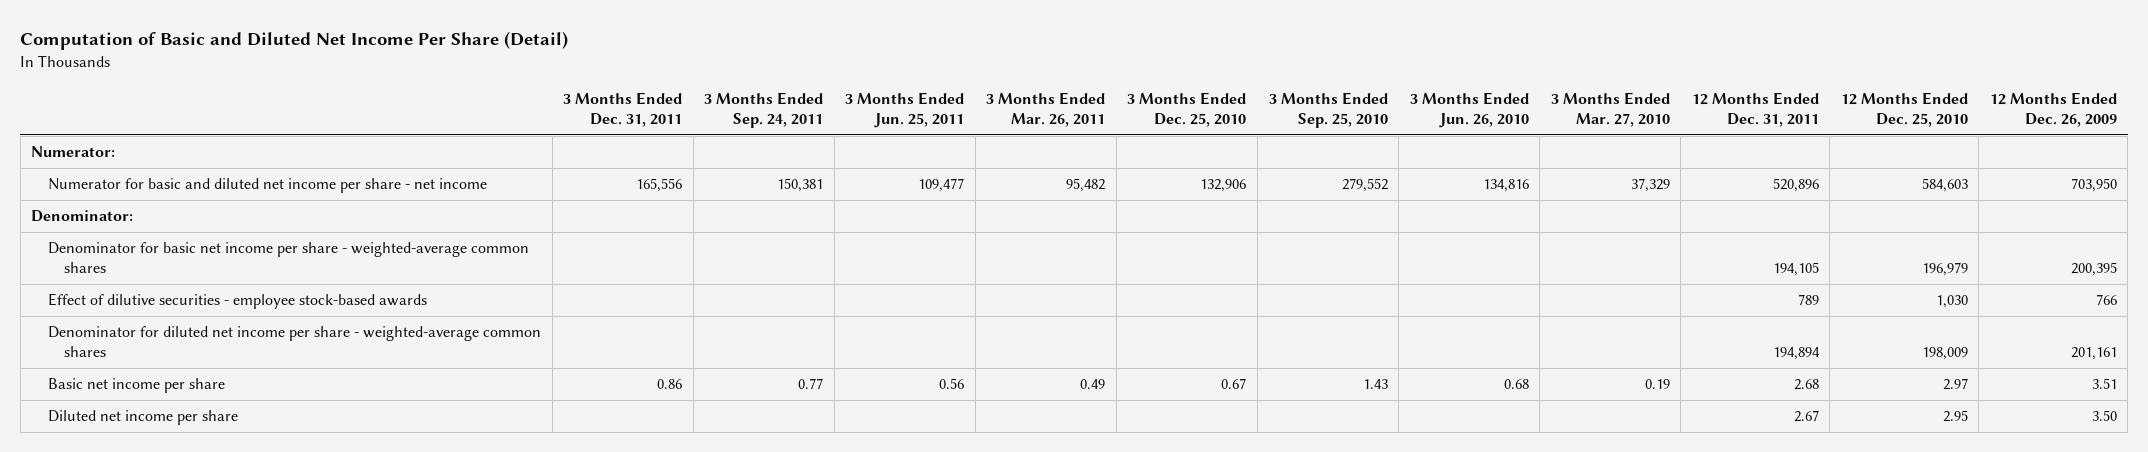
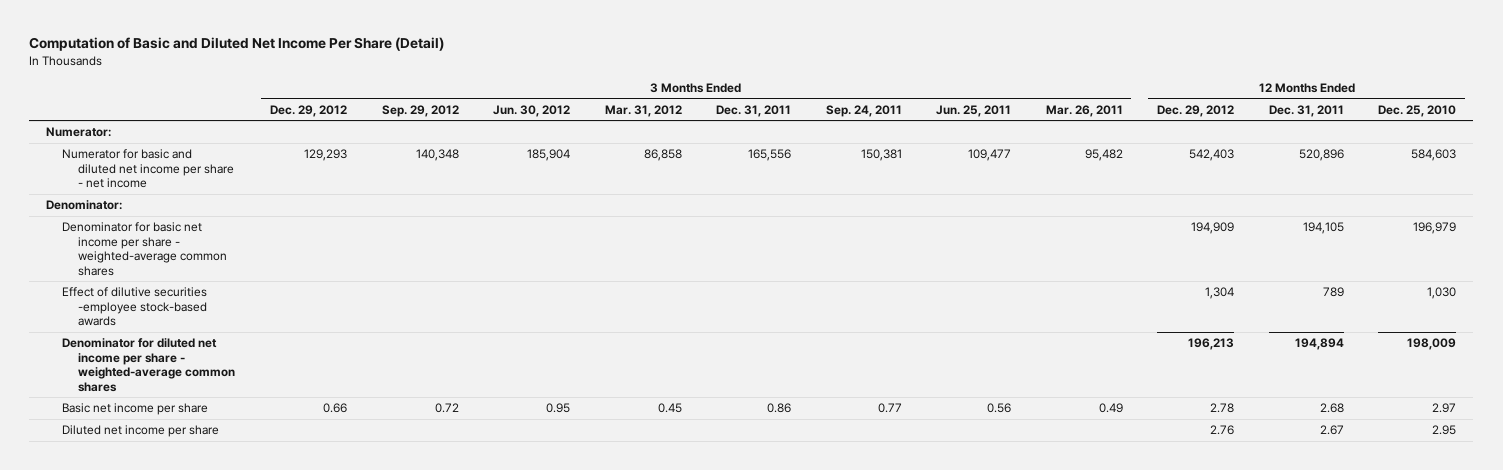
[1127,91,1247,128] 3 Months Ended Dec. 25, 2010 -> none
[1268,91,1388,129] 3 Months Ended Sep. 25, 2010 -> none
[1409,91,1529,129] 3 Months Ended Jun. 26, 2010 -> none
[1550,91,1670,128] 3 Months Ended Mar. 27, 2010 -> none
[1989,91,2117,128] 12 Months Ended Dec. 26, 2009 -> none
none -> [270,104,348,117] Dec. 29, 2012
none -> [381,104,459,117] Sep. 29, 2012
none -> [493,104,571,117] Jun. 30, 2012
none -> [604,104,682,117] Mar. 31, 2012
none -> [1157,104,1235,117] Dec. 29, 2012
[47,293,427,310] Effect of dilutive securities - employee stock-based awards -> [62,287,208,327] Effect of dilutive securities -employee stock-based awards

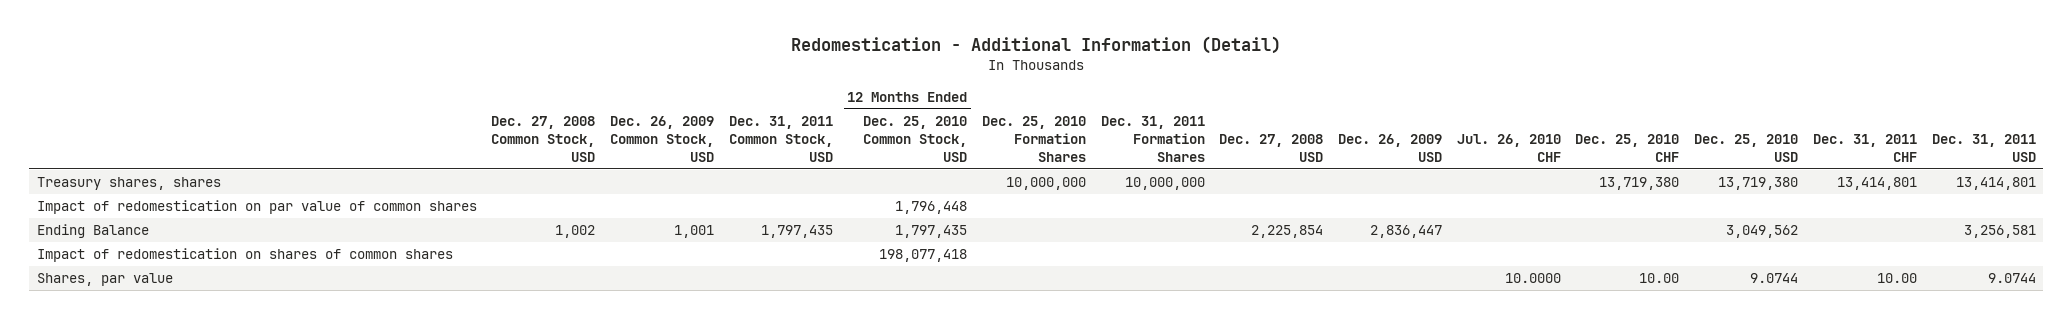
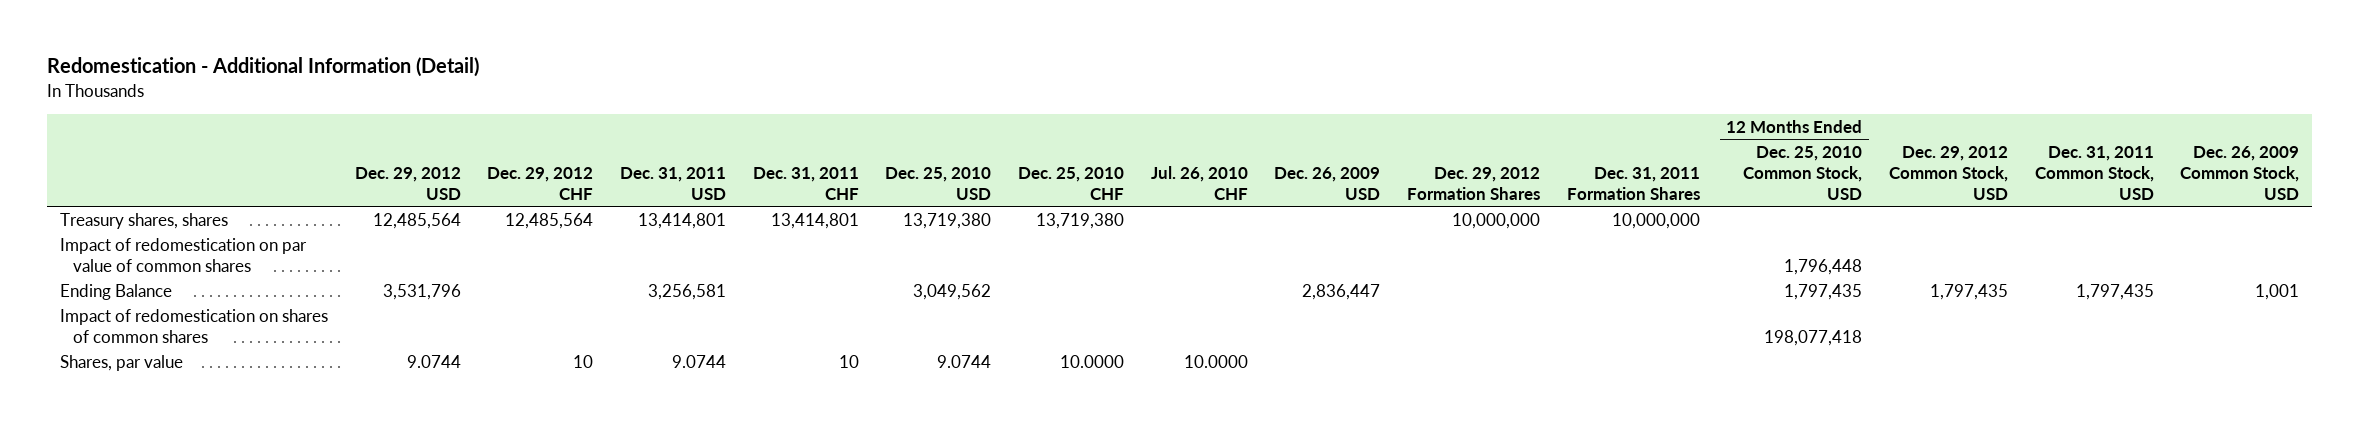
[491,115,596,162] Dec. 27, 2008 Common Stock, USD -> none
[981,115,1086,162] Dec. 25, 2010 Formation Shares -> none
[1219,133,1324,162] Dec. 27, 2008 USD -> none
none -> [354,166,461,200] Dec. 29, 2012 USD
none -> [487,166,594,200] Dec. 29, 2012 CHF
none -> [1406,166,1540,200] Dec. 29, 2012 Formation Shares
none -> [1888,145,2008,200] Dec. 29, 2012 Common Stock, USD
[1639,273,1680,284] 10.00 -> [1059,354,1124,368] 10.0000
[1876,273,1917,284] 10.00 -> [838,354,859,368] 10

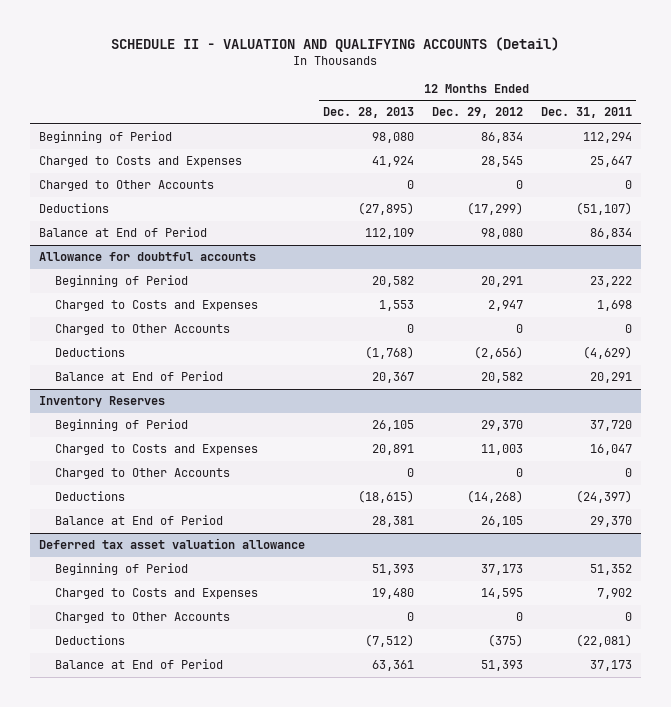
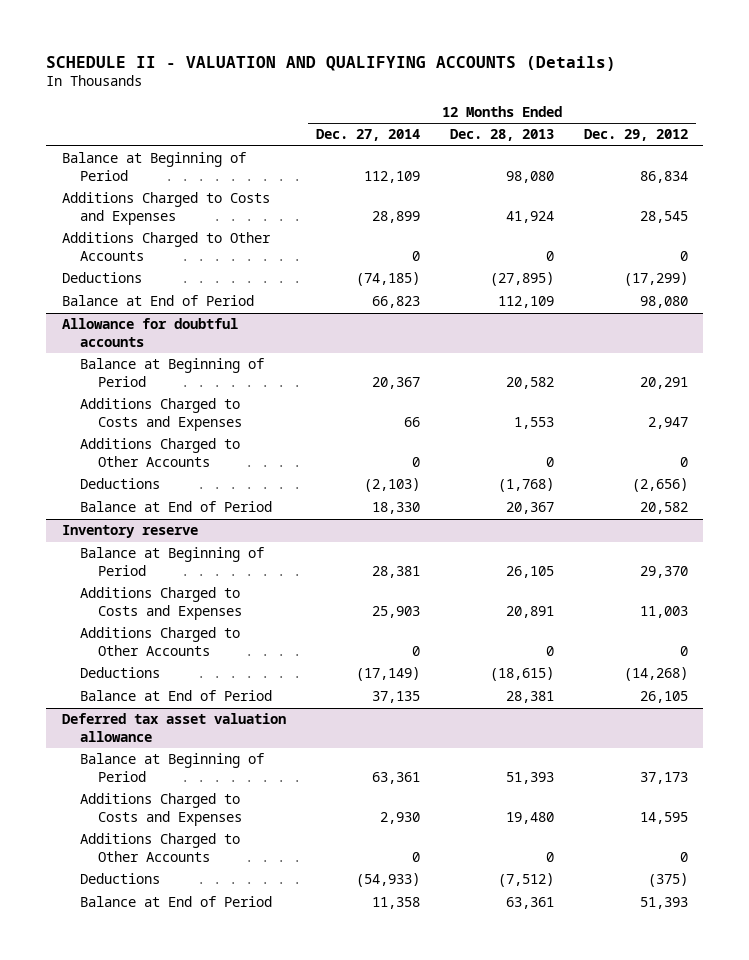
[111,36,560,52] SCHEDULE II - VALUATION AND QUALIFYING ACCOUNTS (Detail) -> [46,55,617,71] SCHEDULE II - VALUATION AND QUALIFYING ACCOUNTS (Details)
[540,107,632,119] Dec. 31, 2011 -> none
none -> [315,129,420,142] Dec. 27, 2014
[39,131,173,144] Beginning of Period -> [61,152,246,182] Balance at Beginning of Period
[39,156,243,168] Charged to Costs and Expenses -> [61,192,270,226] Additions Charged to Costs and Expenses
[39,180,215,192] Charged to Other Accounts -> [61,232,271,262] Additions Charged to Other Accounts
[55,275,189,288] Beginning of Period -> [79,358,264,388] Balance at Beginning of Period
[55,300,259,312] Charged to Costs and Expenses -> [79,398,243,432] Additions Charged to Costs and Expenses
[55,324,231,336] Charged to Other Accounts -> [79,438,240,468] Additions Charged to Other Accounts
[39,396,166,408] Inventory Reserves -> none
none -> [61,525,198,539] Inventory reserve
[55,419,189,432] Beginning of Period -> [79,547,264,577] Balance at Beginning of Period
[55,444,259,456] Charged to Costs and Expenses -> [79,587,243,621] Additions Charged to Costs and Expenses
[55,468,231,480] Charged to Other Accounts -> [79,627,240,657] Additions Charged to Other Accounts
[55,563,189,576] Beginning of Period -> [79,753,264,783] Balance at Beginning of Period
[55,588,259,600] Charged to Costs and Expenses -> [79,793,243,827] Additions Charged to Costs and Expenses
[55,612,231,624] Charged to Other Accounts -> [79,833,240,863] Additions Charged to Other Accounts

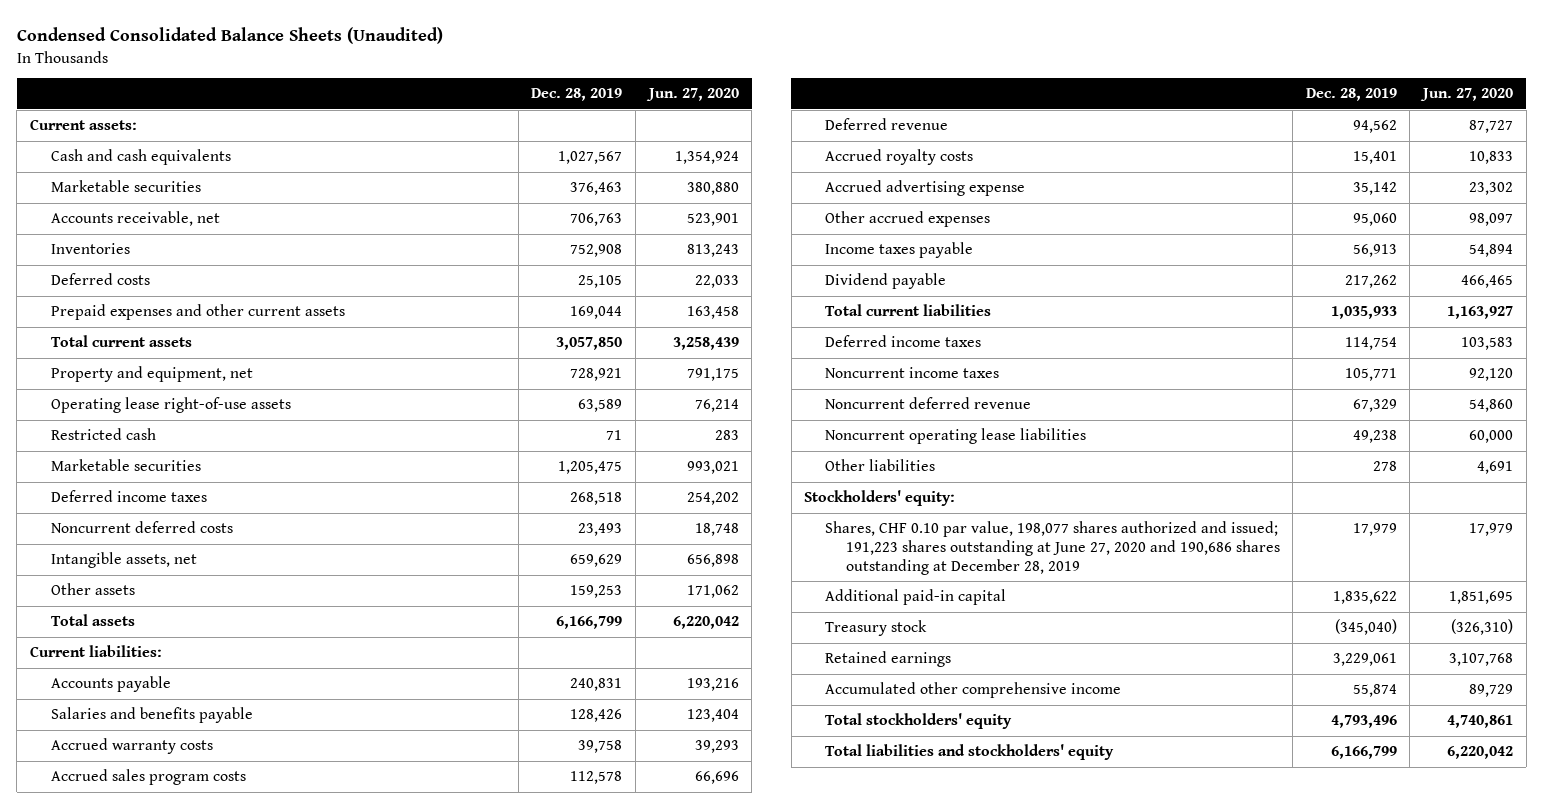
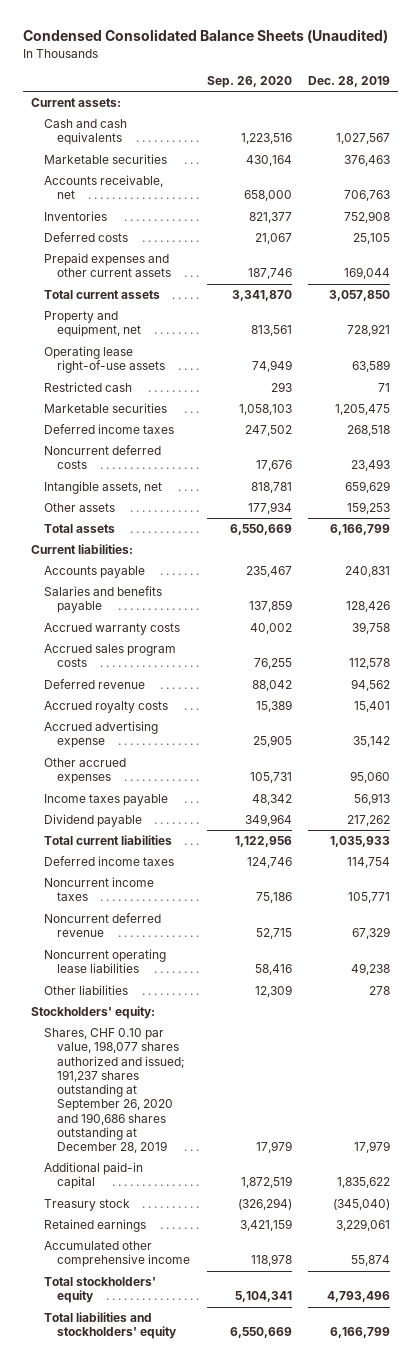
[645,88,739,102] Jun. 27, 2020 -> none
none -> [206,75,292,88] Sep. 26, 2020
[824,521,1280,575] Shares, CHF 0.10 par value, 198,077 shares authorized and issued; 191,223 shares outstanding at June 27, 2020 and 190,686 shares outstanding at December 28, 2019 -> [44,1028,186,1154] Shares, CHF 0.10 par value, 198,077 shares authorized and issued; 191,237 shares outstanding at September 26, 2020 and 190,686 shares outstanding at December 28, 2019

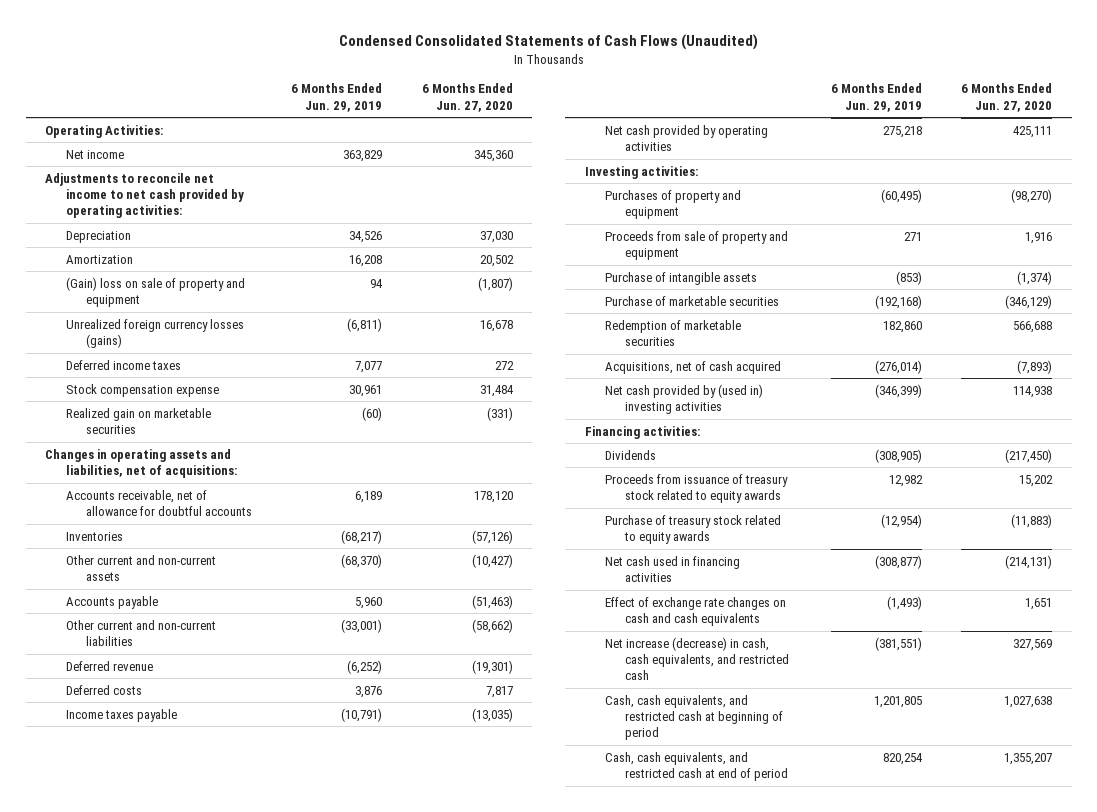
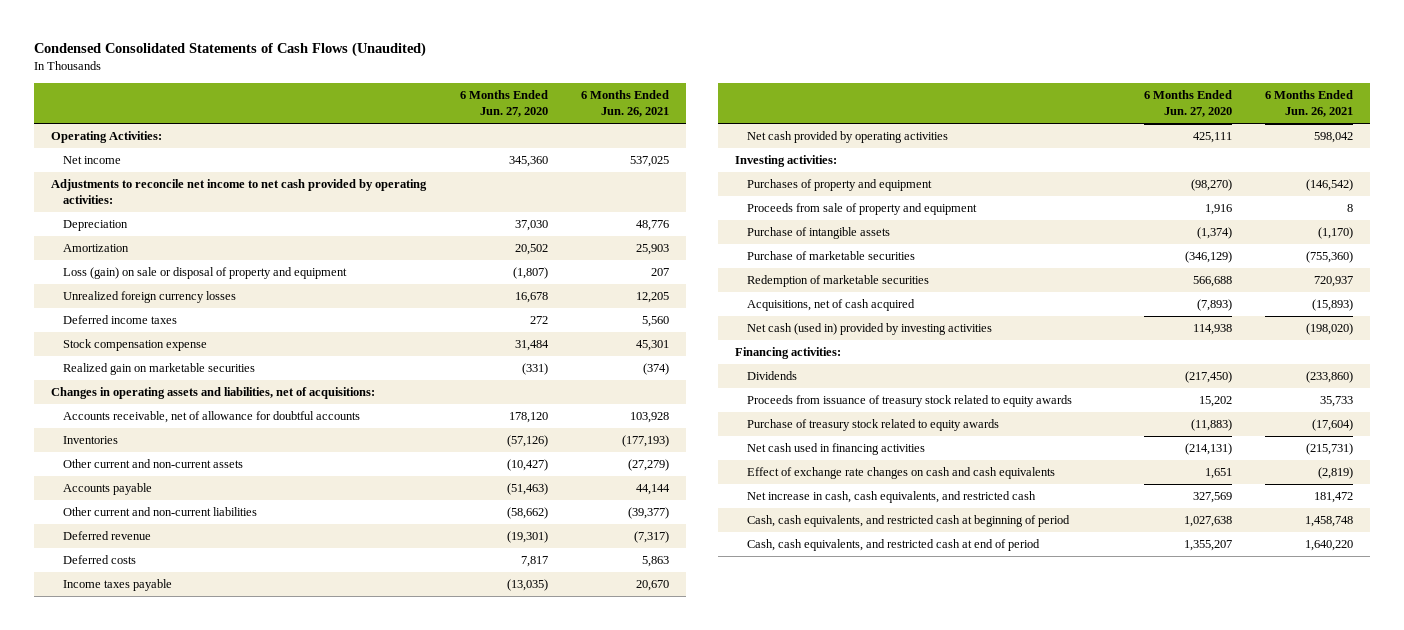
[291,83,383,112] 6 Months Ended Jun. 29, 2019 -> none
none -> [581,90,670,118] 6 Months Ended Jun. 26, 2021
[65,276,245,308] (Gain) loss on sale of property and equipment -> [62,267,347,280] Loss (gain) on sale or disposal of property and equipment
[65,318,244,349] Unrealized foreign currency losses (gains) -> [62,291,236,304] Unrealized foreign currency losses
[605,383,764,415] Net cash provided by (used in) investing activities -> [746,323,992,336] Net cash (used in) provided by investing activities
[605,636,790,681] Net increase (decrease) in cash, cash equivalents, and restricted cash -> [746,491,1036,504] Net increase in cash, cash equivalents, and restricted cash

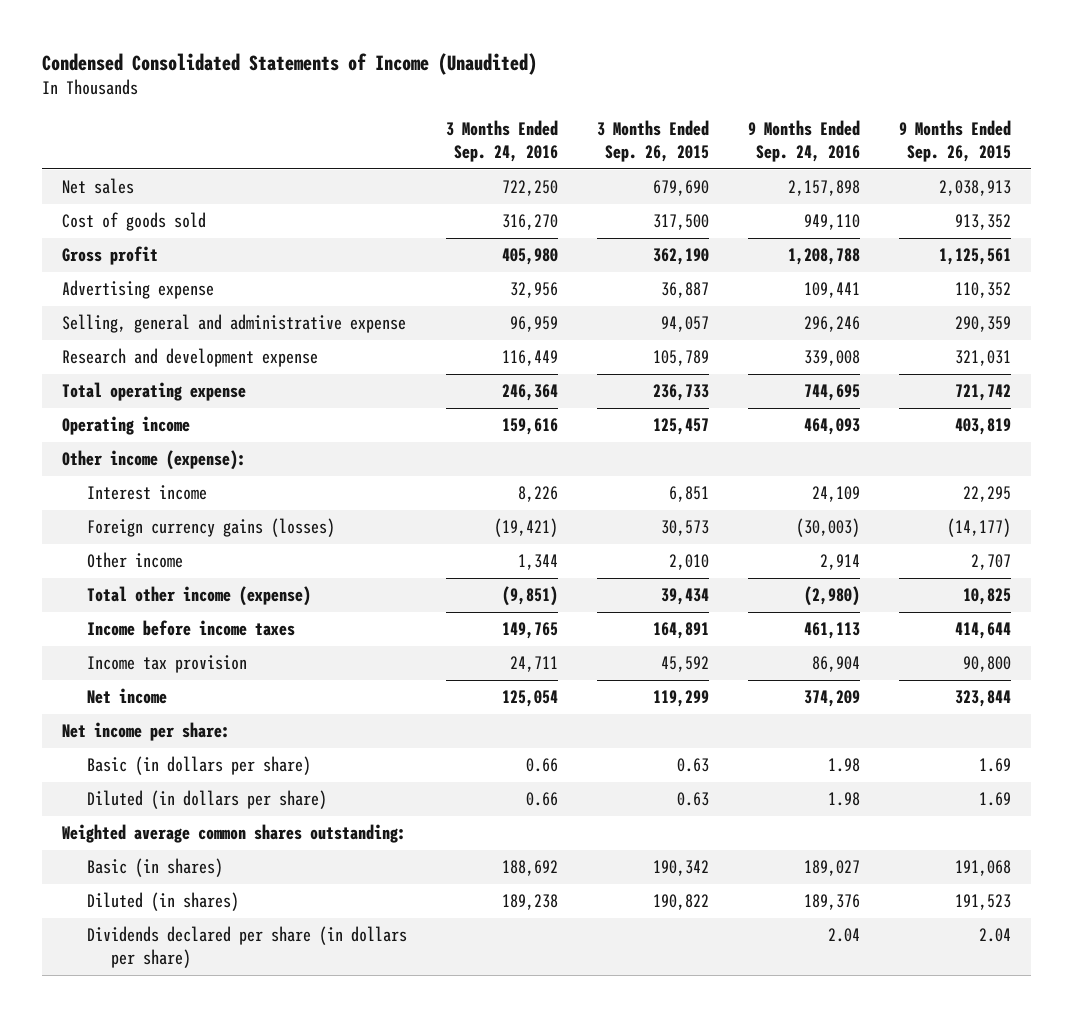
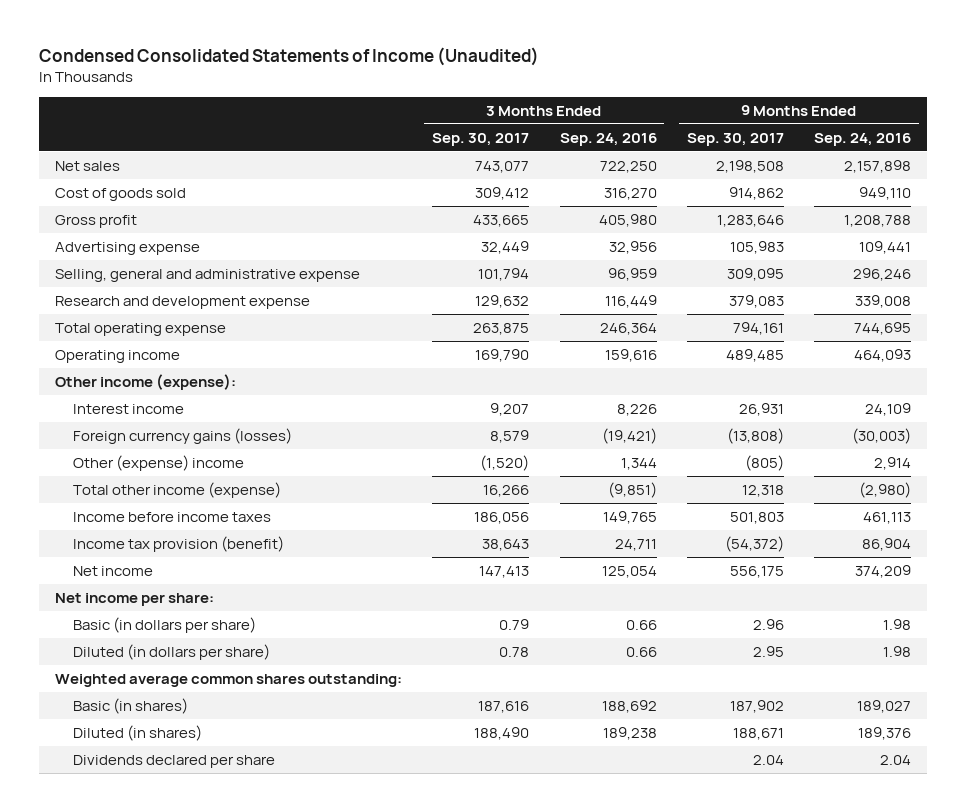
[597,120,710,162] 3 Months Ended Sep. 26, 2015 -> none
[899,120,1012,162] 9 Months Ended Sep. 26, 2015 -> none
none -> [432,132,530,146] Sep. 30, 2017
none -> [686,132,784,146] Sep. 30, 2017
[86,552,183,569] Other income -> [73,454,245,471] Other (expense) income
[86,655,247,674] Income tax provision -> [73,535,285,552] Income tax provision (benefit)
[86,926,407,969] Dividends declared per share (in dollars per share) -> [73,754,276,768] Dividends declared per share

